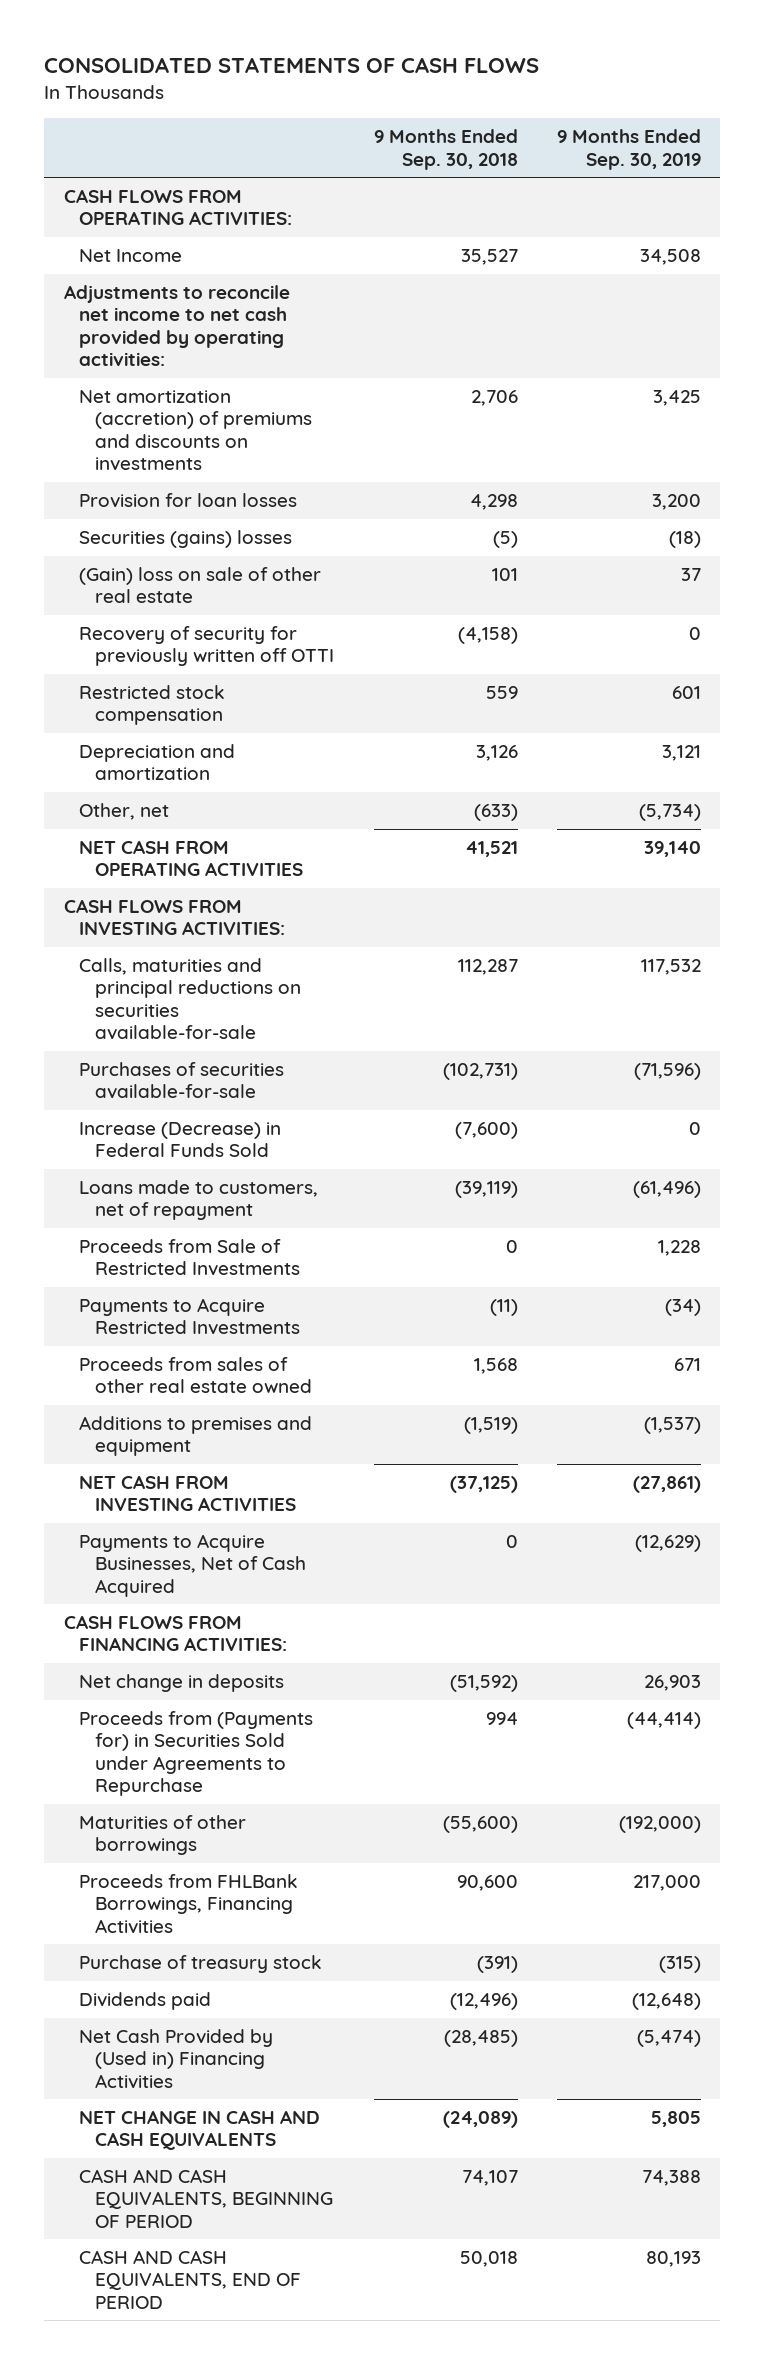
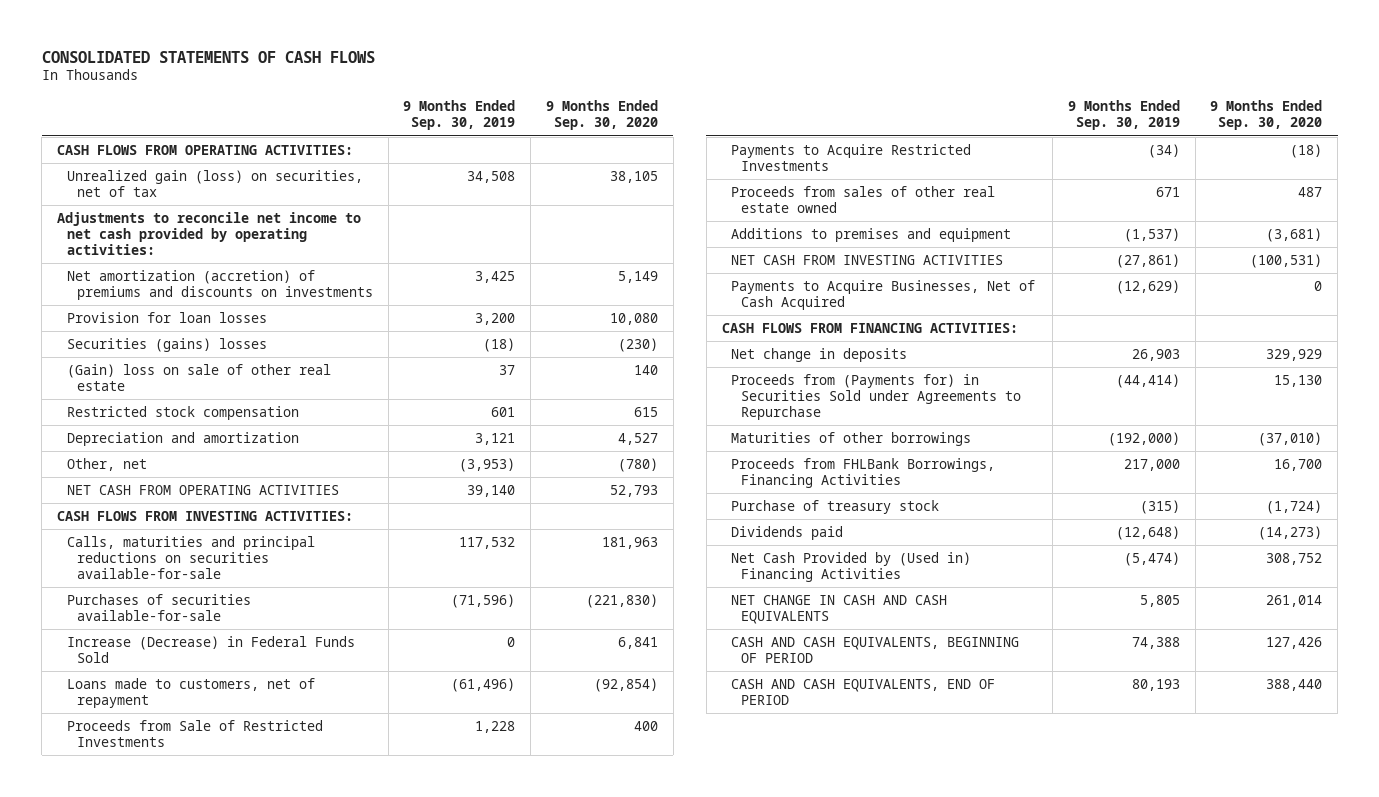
[373,129,518,170] 9 Months Ended Sep. 30, 2018 -> none
none -> [545,100,658,131] 9 Months Ended Sep. 30, 2020
[79,249,183,263] Net Income -> [66,169,363,197] Unrealized gain (loss) on securities, net of tax
[79,626,335,667] Recovery of security for previously written off OTTI -> none
[638,804,701,822] (5,734) -> [459,457,516,472] (3,953)

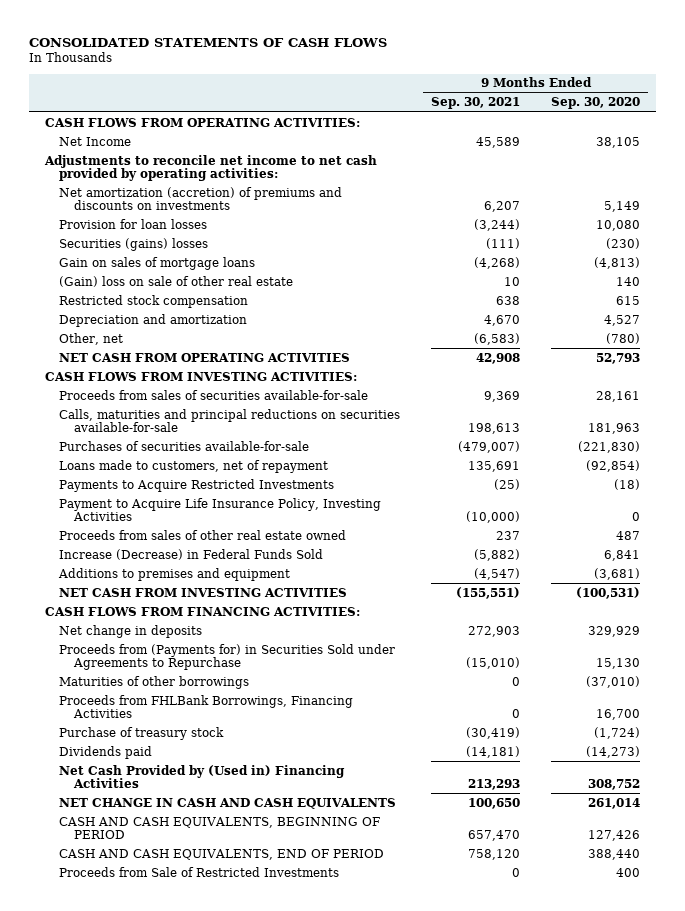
[403,100,516,131] 9 Months Ended Sep. 30, 2019 -> none
none -> [431,97,521,110] Sep. 30, 2021
[66,169,363,197] Unrealized gain (loss) on securities, net of tax -> [59,136,132,146] Net Income
none -> [59,256,256,270] Gain on sales of mortgage loans
none -> [59,389,369,400] Proceeds from sales of securities available-for-sale
none -> [59,497,382,522] Payment to Acquire Life Insurance Policy, Investing Activities
[66,635,355,663] Increase (Decrease) in Federal Funds Sold -> [59,548,324,560] Increase (Decrease) in Federal Funds Sold
[731,279,1036,310] Payments to Acquire Businesses, Net of Cash Acquired -> none
[66,719,323,747] Proceeds from Sale of Restricted Investments -> [59,866,340,877] Proceeds from Sale of Restricted Investments

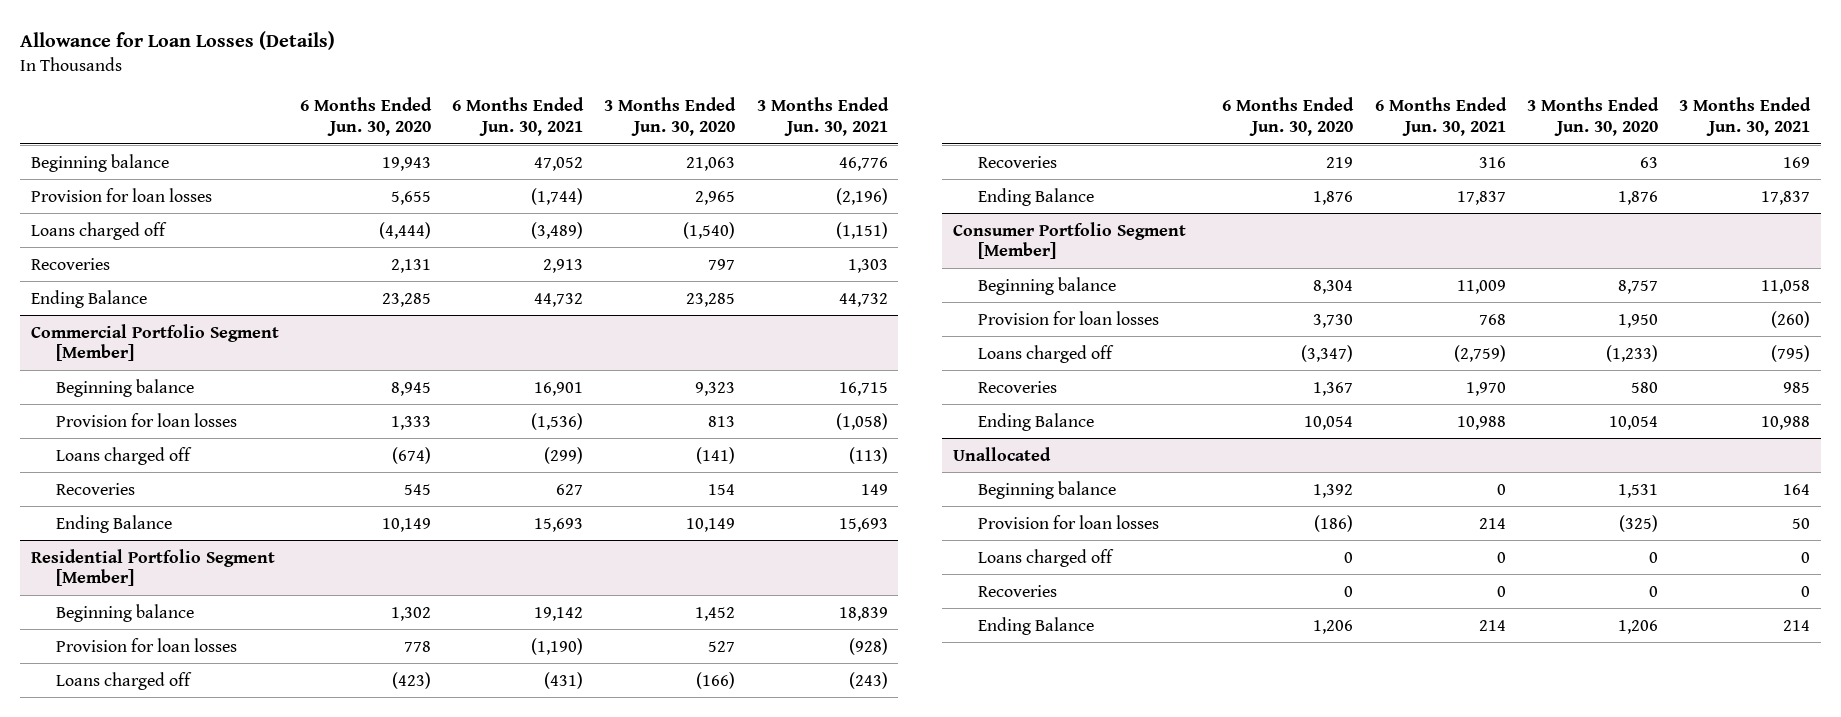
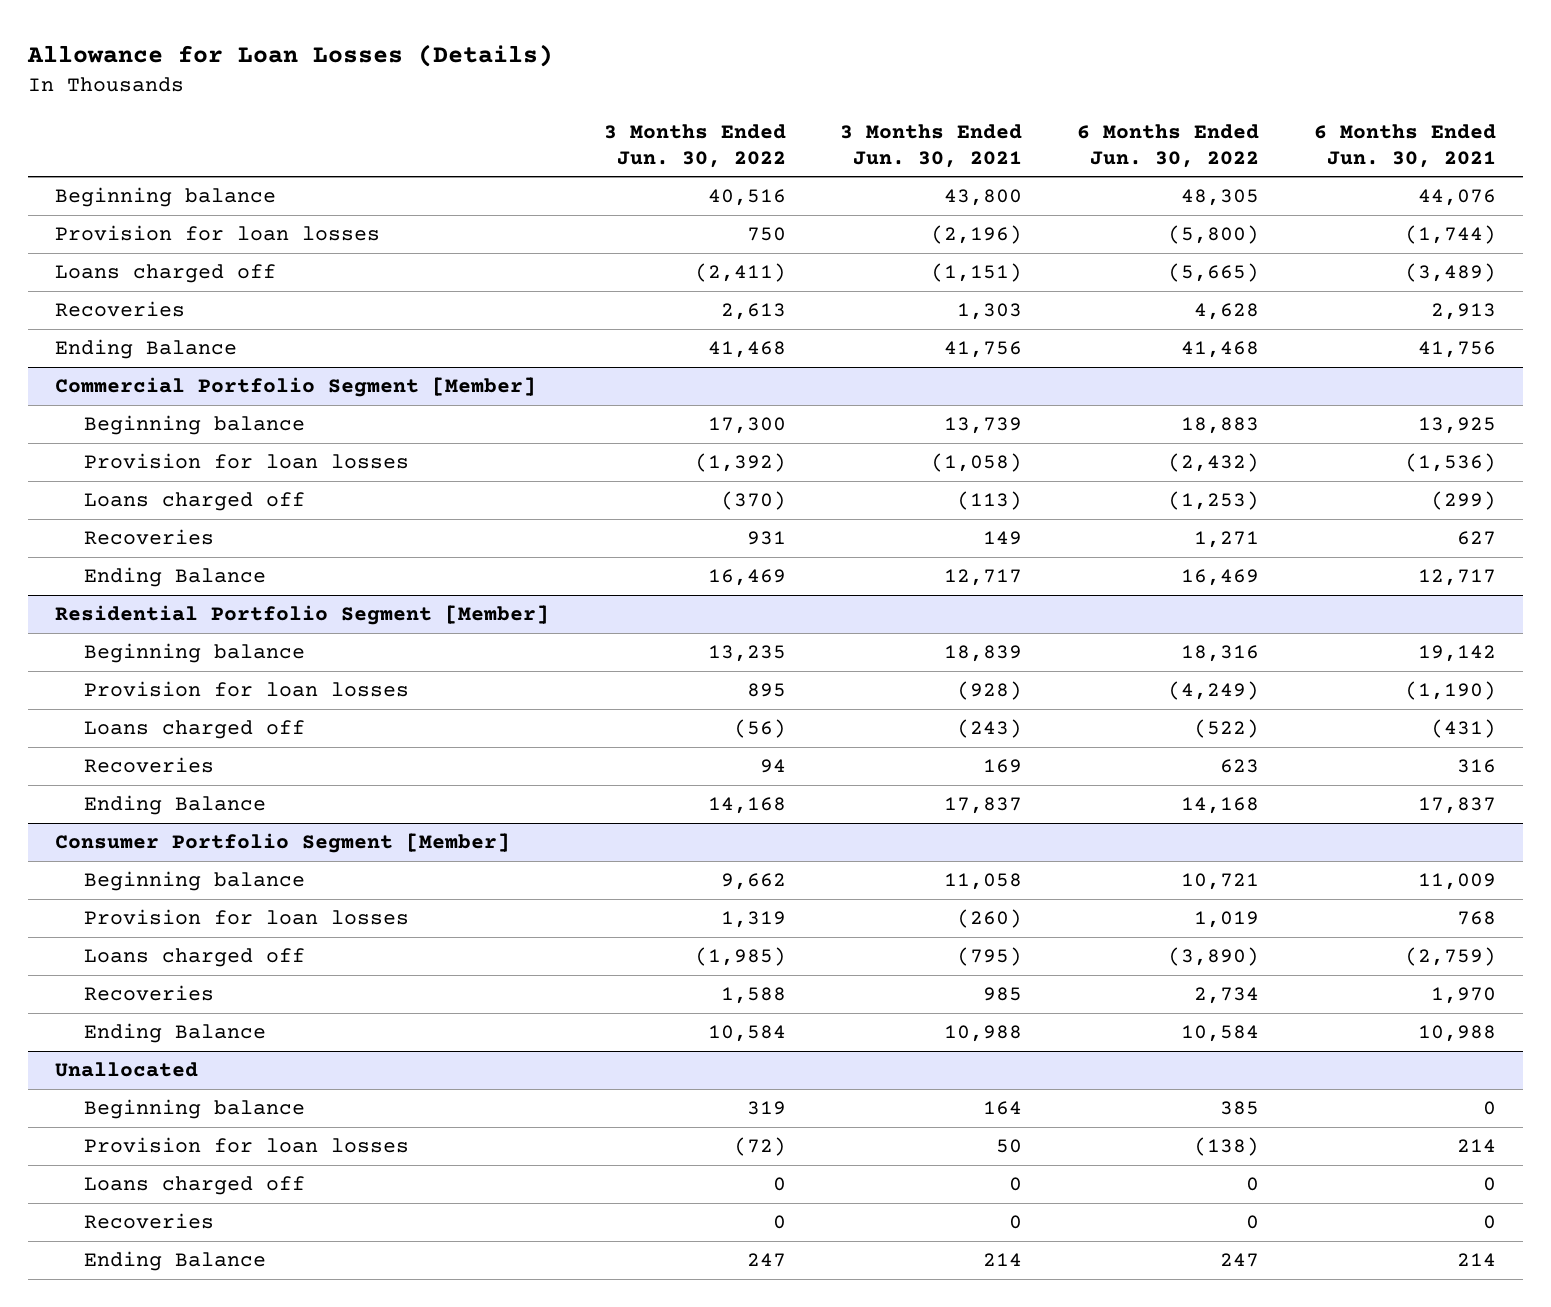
[299,97,432,136] 6 Months Ended Jun. 30, 2020 -> none
[604,97,737,136] 3 Months Ended Jun. 30, 2020 -> none
none -> [603,123,786,168] 3 Months Ended Jun. 30, 2022
none -> [1076,123,1259,168] 6 Months Ended Jun. 30, 2022
[534,156,584,171] 47,052 -> [1417,189,1496,207] 44,076
[838,156,888,171] 46,776 -> [944,189,1023,207] 43,800
[534,292,584,307] 44,732 -> [1417,341,1496,359] 41,756
[838,292,888,307] 44,732 -> [944,341,1023,359] 41,756
[534,381,584,396] 16,901 -> [1417,417,1496,435] 13,925
[838,381,888,396] 16,715 -> [944,417,1023,435] 13,739
[534,517,584,532] 15,693 -> [1417,569,1496,587] 12,717
[838,517,888,532] 15,693 -> [944,569,1023,587] 12,717

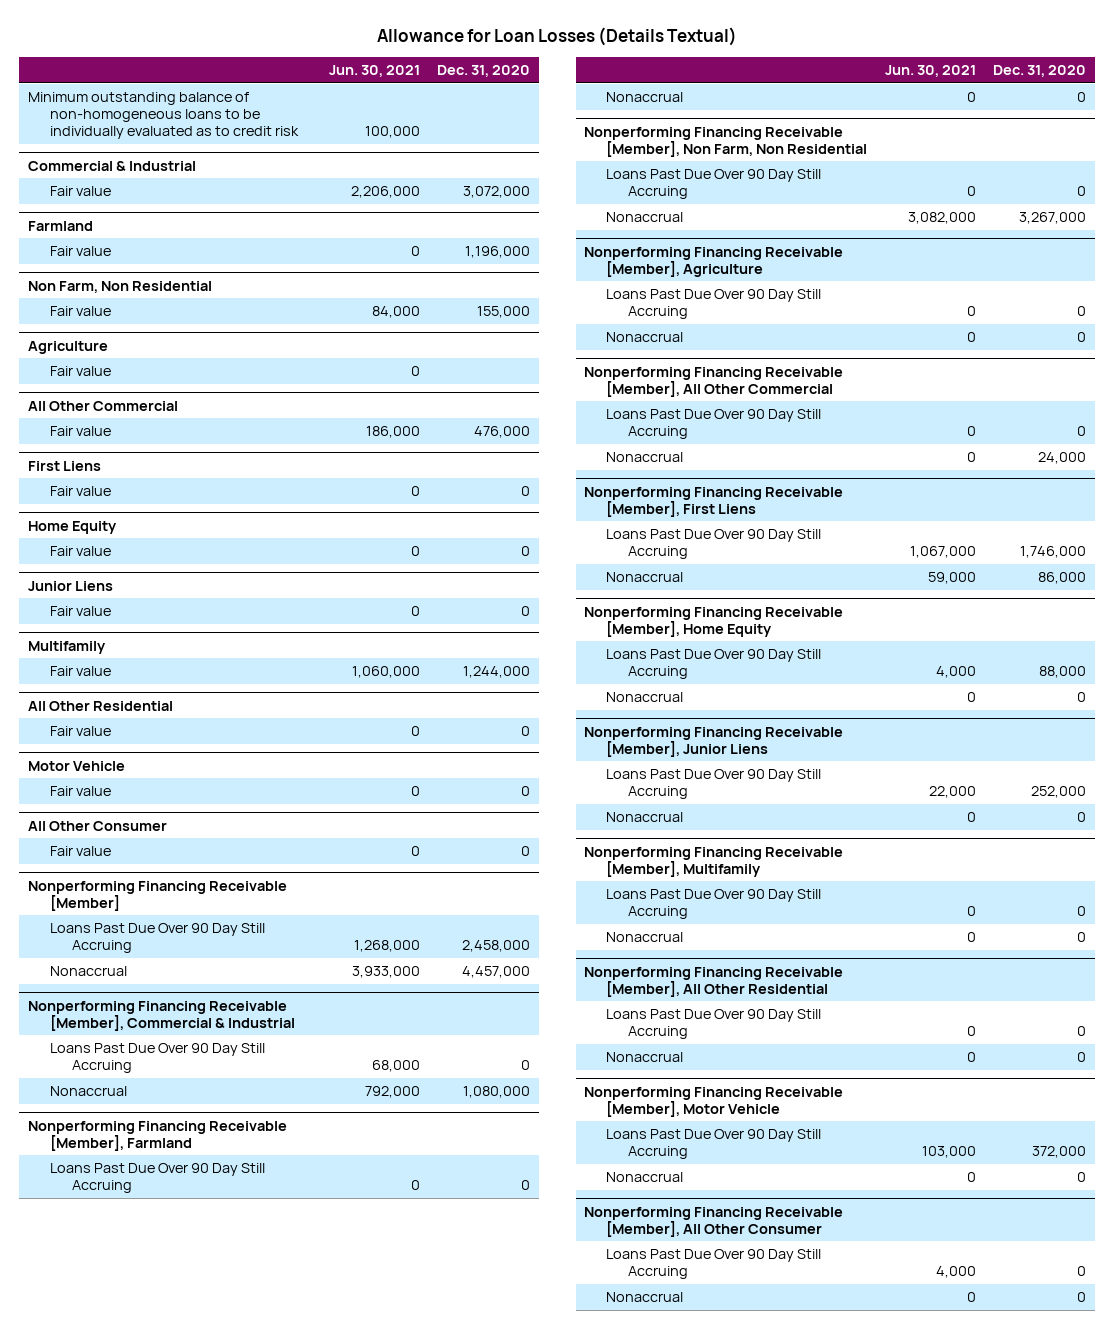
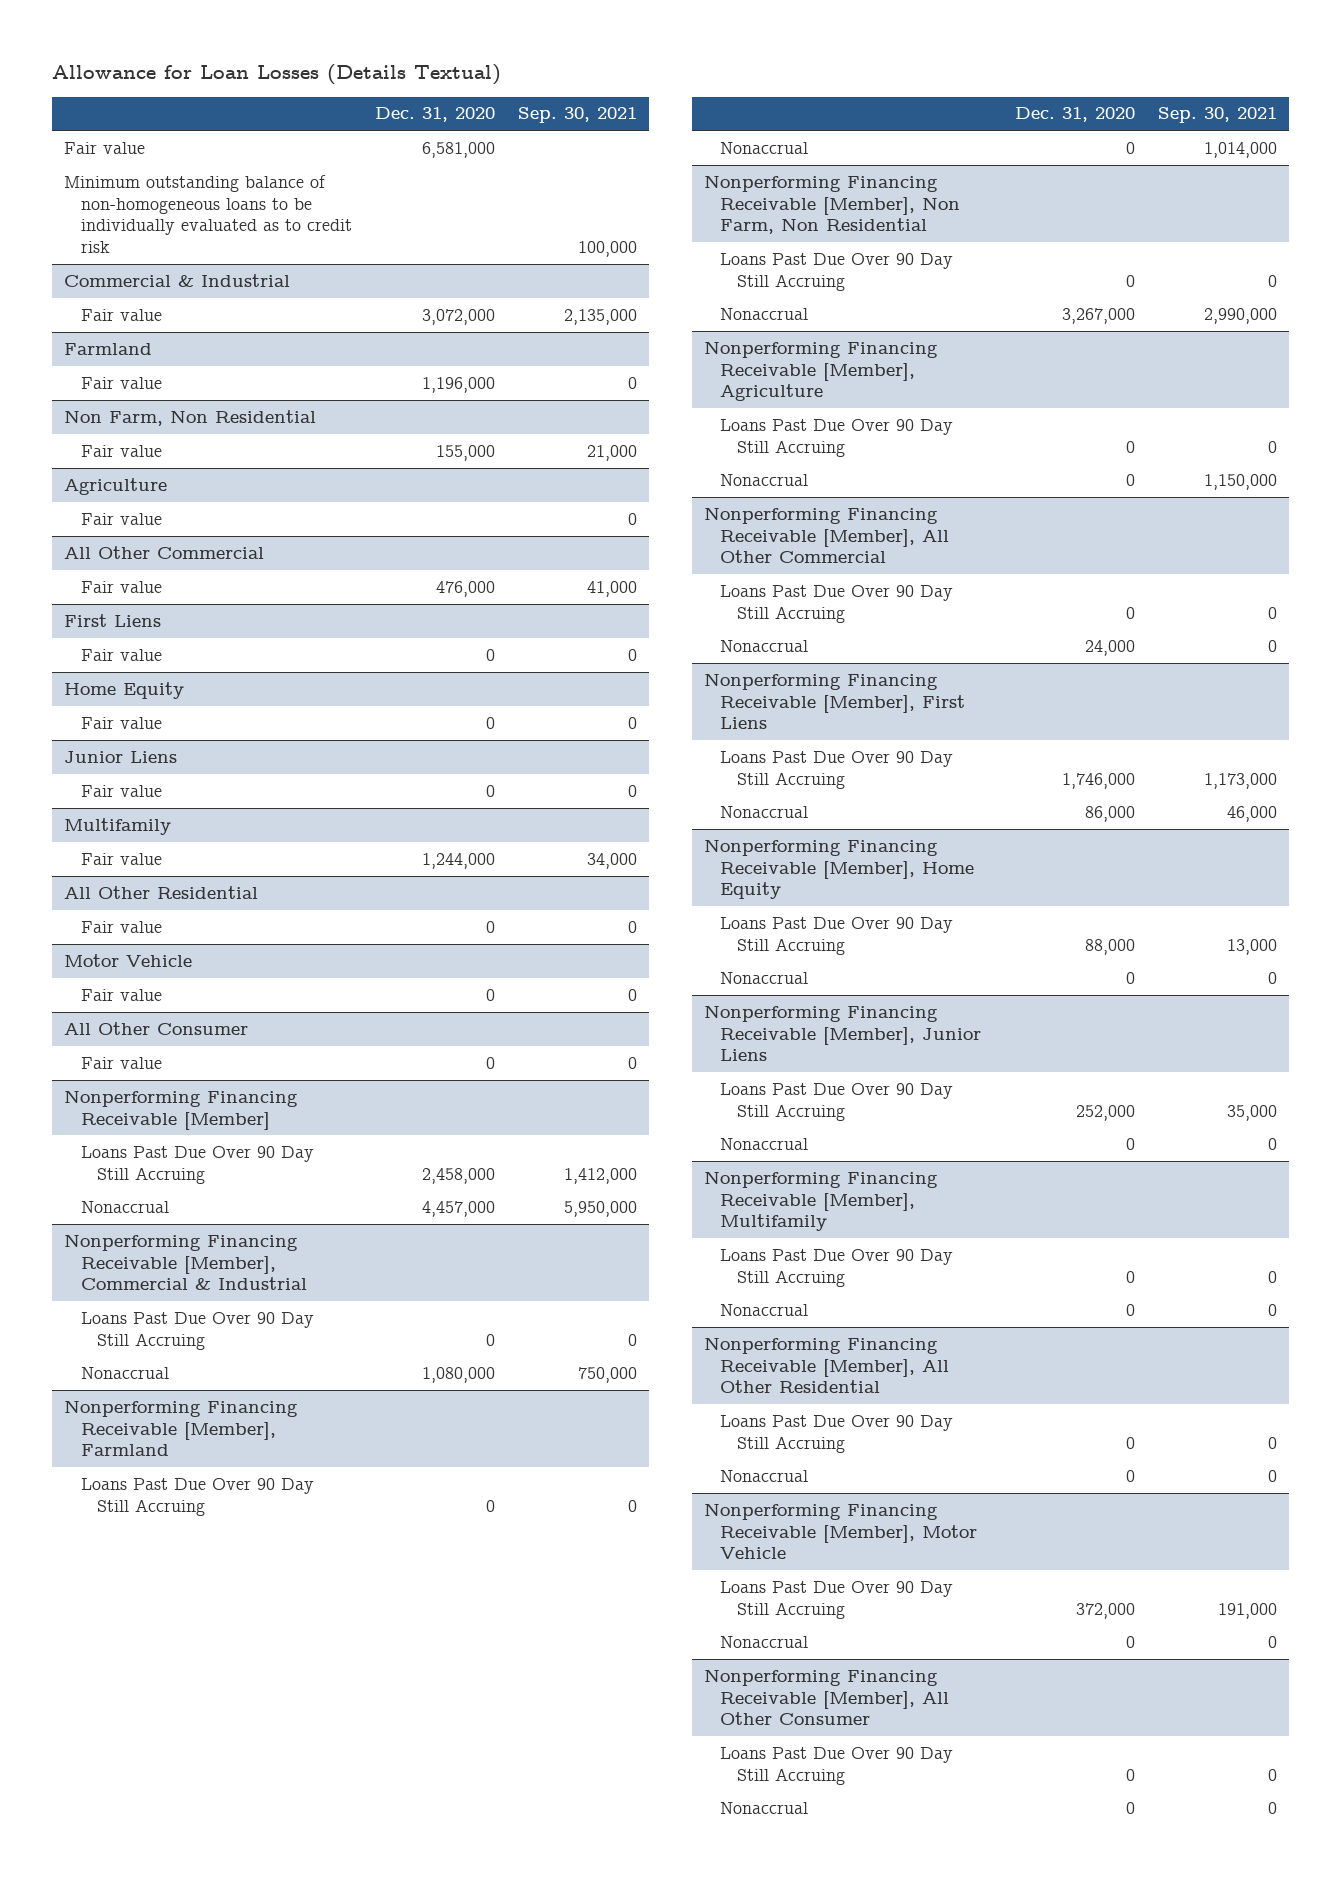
[328,64,420,77] Jun. 30, 2021 -> none
none -> [518,107,638,124] Sep. 30, 2021
none -> [64,141,146,154] Fair value

